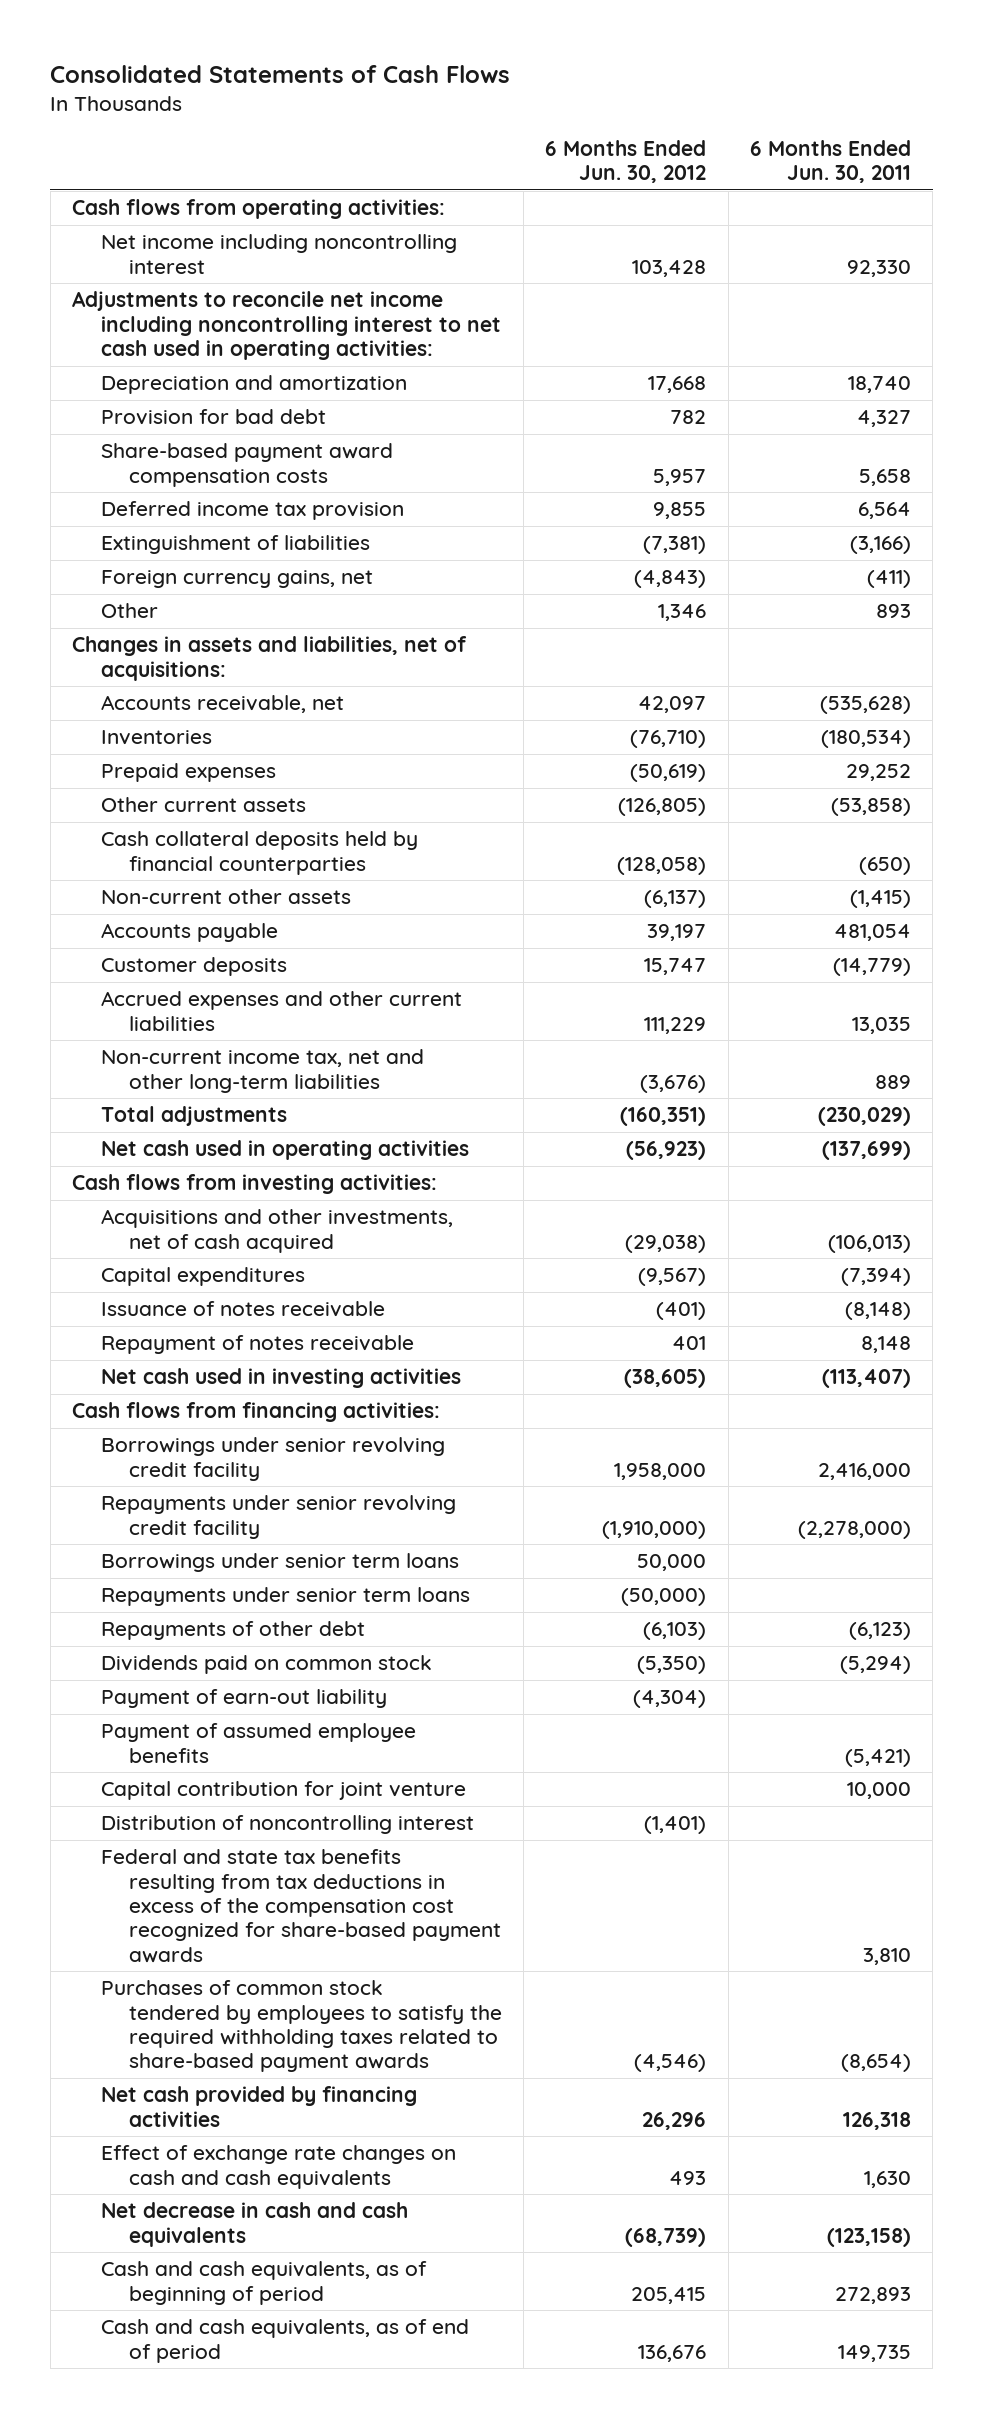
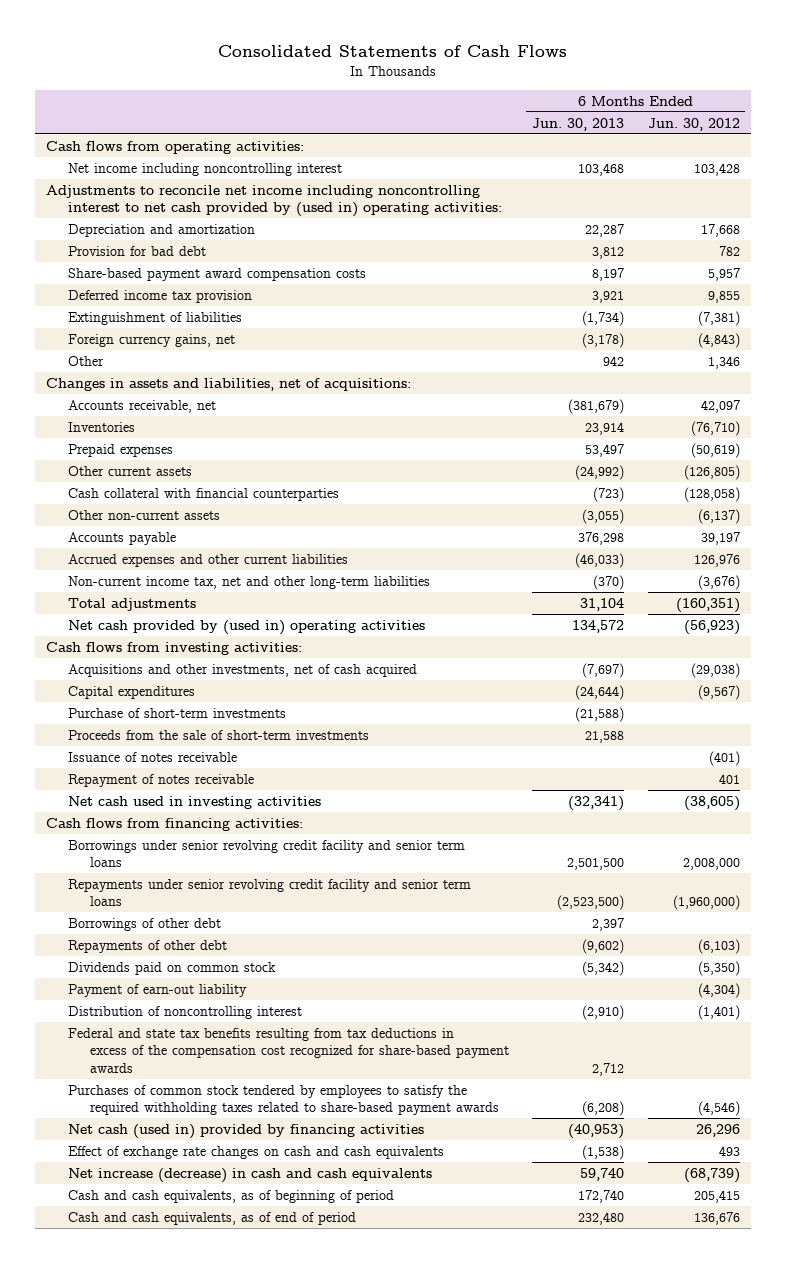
[750,139,912,184] 6 Months Ended Jun. 30, 2011 -> none
none -> [532,117,625,131] Jun. 30, 2013
[72,291,501,361] Adjustments to reconcile net income including noncontrolling interest to net cash used in operating activities: -> [46,184,503,218] Adjustments to reconcile net income including noncontrolling interest to net cash provided by (used in) operating activities:
[100,831,418,875] Cash collateral deposits held by financial counterparties -> [68,487,340,501] Cash collateral with financial counterparties
[100,889,351,905] Non-current other assets -> [68,509,221,520] Other non-current assets
[100,957,287,977] Customer deposits -> none
[644,1016,707,1034] 111,229 -> [693,553,740,567] 126,976
[100,1140,469,1161] Net cash used in operating activities -> [68,619,426,635] Net cash provided by (used in) operating activities
none -> [68,707,287,718] Purchase of short-term investments
none -> [68,729,370,740] Proceeds from the sale of short-term investments
[100,1553,459,1573] Borrowings under senior term loans -> none
[100,1587,470,1607] Repayments under senior term loans -> none
[100,1437,445,1481] Borrowings under senior revolving credit facility -> [68,839,466,868] Borrowings under senior revolving credit facility and senior term loans
[614,1462,707,1480] 1,958,000 -> [682,858,740,871] 2,008,000
[100,1495,456,1539] Repayments under senior revolving credit facility -> [68,878,472,907] Repayments under senior revolving credit facility and senior term loans
[602,1520,707,1539] (1,910,000) -> [672,895,740,911] (1,960,000)
none -> [68,917,222,931] Borrowings of other debt
[100,1723,416,1763] Payment of assumed employee benefits -> none
[100,1781,466,1801] Capital contribution for joint venture -> none
[100,2086,417,2127] Net cash provided by financing activities -> [68,1123,425,1139] Net cash (used in) provided by financing activities
[100,2202,408,2247] Net decrease in cash and cash equivalents -> [68,1167,433,1183] Net increase (decrease) in cash and cash equivalents

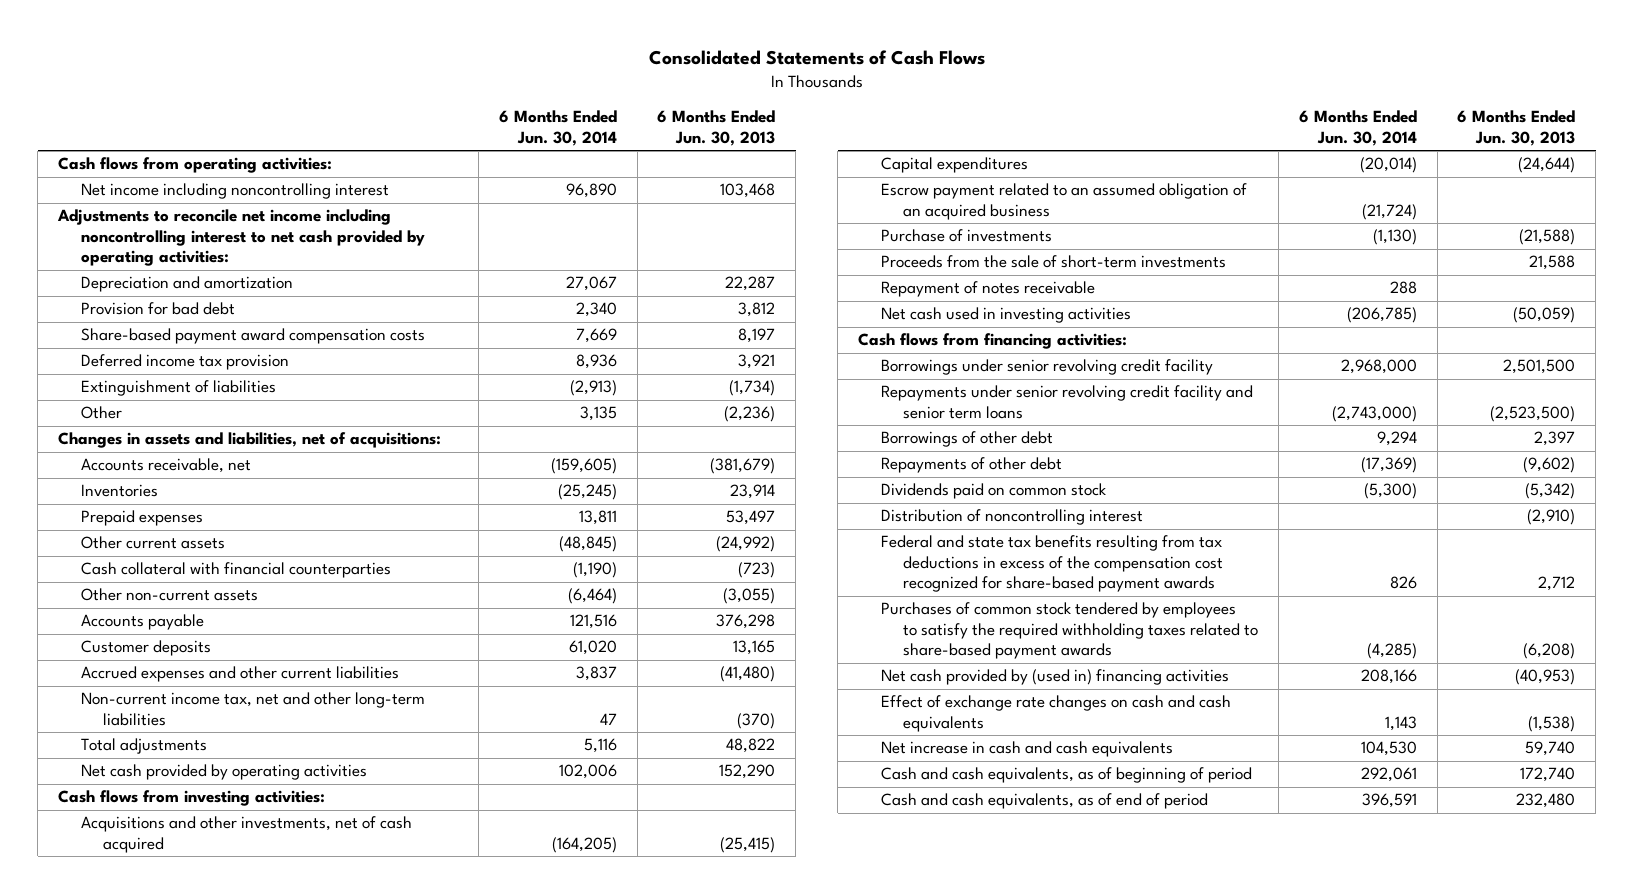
[647,117,740,131] Jun. 30, 2012 -> none
none -> [498,110,617,146] 6 Months Ended Jun. 30, 2014
[46,184,503,218] Adjustments to reconcile net income including noncontrolling interest to net cash provided by (used in) operating activities: -> [57,209,425,267] Adjustments to reconcile net income including noncontrolling interest to net cash provided by operating activities:
[68,333,236,347] Foreign currency gains, net -> none
[603,355,625,366] 942 -> [724,406,776,423] (2,236)
none -> [80,640,211,657] Customer deposits
[575,552,625,568] (46,033) -> [720,666,776,683] (41,480)
[580,597,625,611] 31,104 -> [726,738,776,754] 48,822
[68,619,426,635] Net cash provided by (used in) operating activities -> [80,764,367,781] Net cash provided by operating activities
[572,619,625,633] 134,572 -> [719,764,776,780] 152,290
[582,662,625,678] (7,697) -> [720,836,776,853] (25,415)
none -> [880,183,1247,220] Escrow payment related to an assumed obligation of an acquired business
[68,707,287,718] Purchase of short-term investments -> [880,229,1052,243] Purchase of investments
[68,751,238,762] Issuance of notes receivable -> none
[568,795,625,811] (32,341) -> [1513,307,1576,324] (50,059)
[68,839,466,868] Borrowings under senior revolving credit facility and senior term loans -> [880,359,1213,376] Borrowings under senior revolving credit facility
[68,983,248,997] Payment of earn-out liability -> none
[68,1123,425,1139] Net cash (used in) provided by financing activities -> [880,669,1229,686] Net cash provided by (used in) financing activities
[68,1167,433,1183] Net increase (decrease) in cash and cash equivalents -> [880,741,1173,758] Net increase in cash and cash equivalents

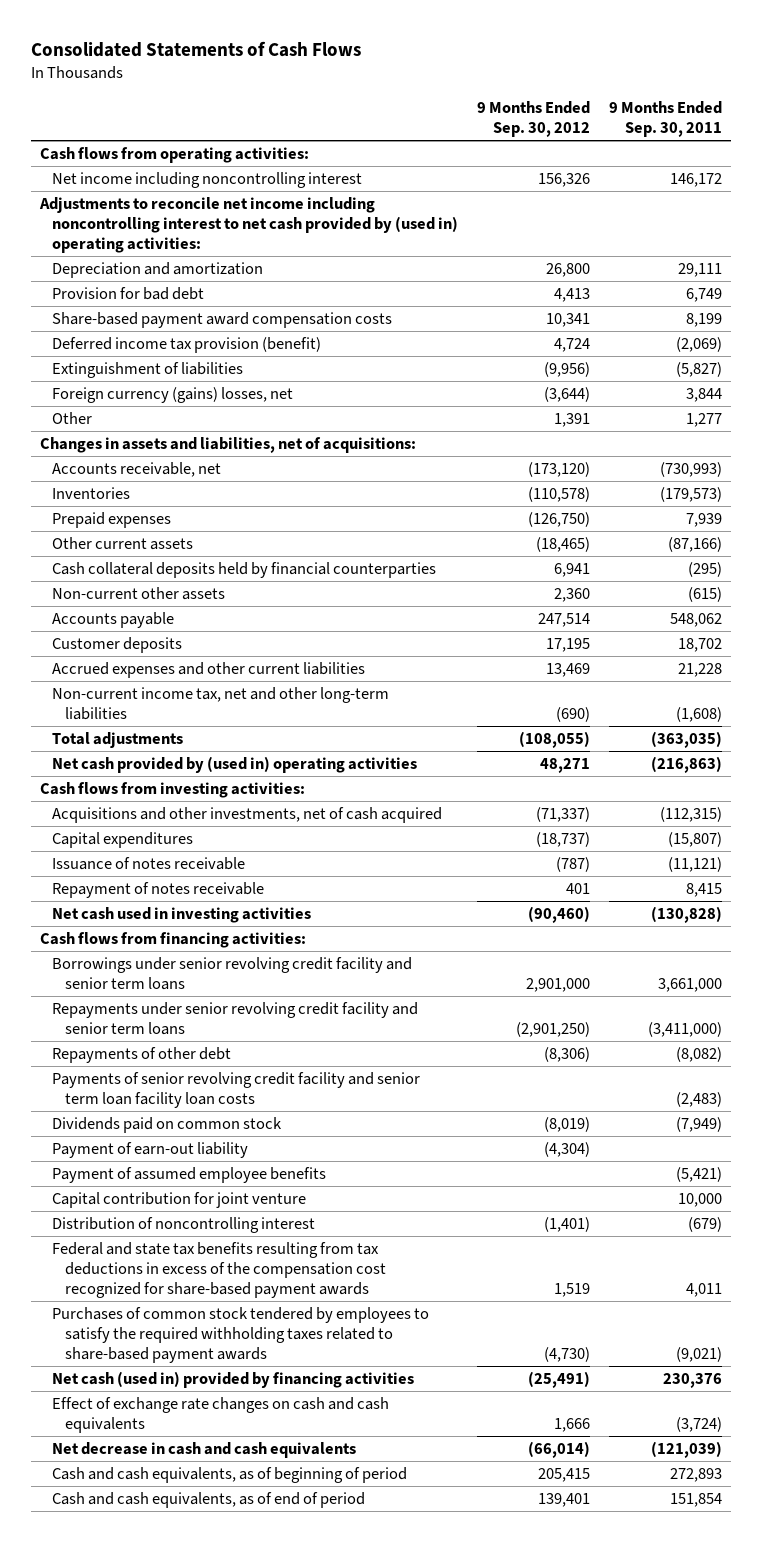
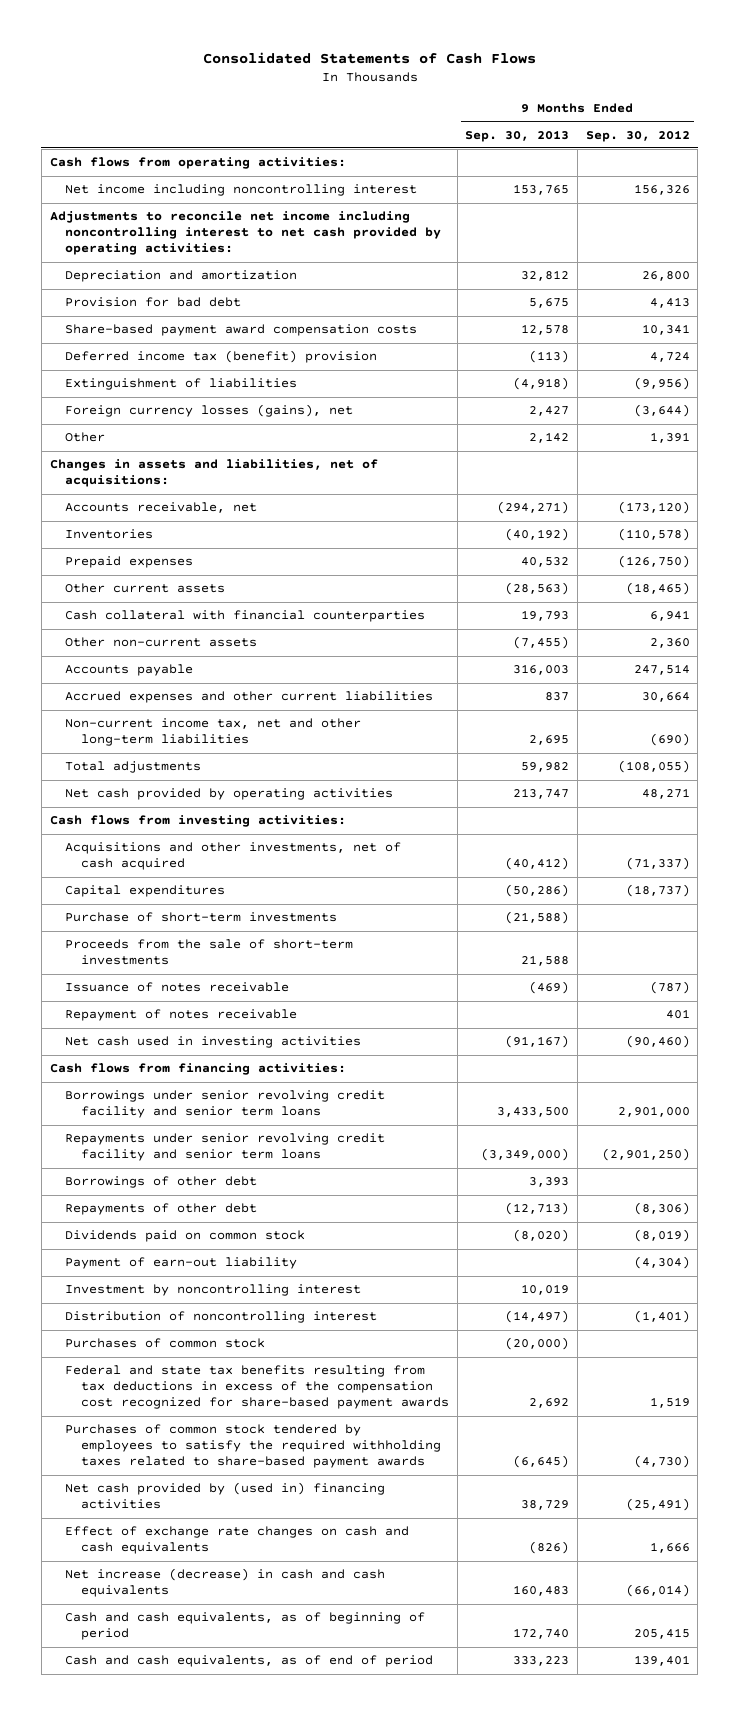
[608,100,722,137] 9 Months Ended Sep. 30, 2011 -> none
none -> [465,129,570,142] Sep. 30, 2013
[39,197,459,254] Adjustments to reconcile net income including noncontrolling interest to net cash provided by (used in) operating activities: -> [49,211,442,256] Adjustments to reconcile net income including noncontrolling interest to net cash provided by operating activities:
[52,337,322,354] Deferred income tax provision (benefit) -> [65,350,378,364] Deferred income tax (benefit) provision
[52,387,294,404] Foreign currency (gains) losses, net -> [65,404,354,418] Foreign currency losses (gains), net
[52,562,437,579] Cash collateral deposits held by financial counterparties -> [65,610,426,623] Cash collateral with financial counterparties
[52,587,226,601] Non-current other assets -> [65,637,258,648] Other non-current assets
[52,637,183,654] Customer deposits -> none
[546,663,591,678] 13,469 -> [641,692,690,703] 30,664
[52,756,418,774] Net cash provided by (used in) operating activities -> [65,788,394,801] Net cash provided by operating activities
none -> [65,912,338,923] Purchase of short-term investments
none -> [65,939,354,966] Proceeds from the sale of short-term investments
none -> [65,1176,258,1189] Borrowings of other debt
[52,1072,421,1109] Payments of senior revolving credit facility and senior term loan facility loan costs -> none
[52,1167,327,1184] Payment of assumed employee benefits -> none
[52,1192,307,1209] Capital contribution for joint venture -> [65,1284,362,1297] Investment by noncontrolling interest
none -> [65,1338,266,1349] Purchases of common stock
[52,1371,415,1389] Net cash (used in) provided by financing activities -> [65,1482,386,1510] Net cash provided by (used in) financing activities
[52,1442,357,1459] Net decrease in cash and cash equivalents -> [65,1568,386,1598] Net increase (decrease) in cash and cash equivalents

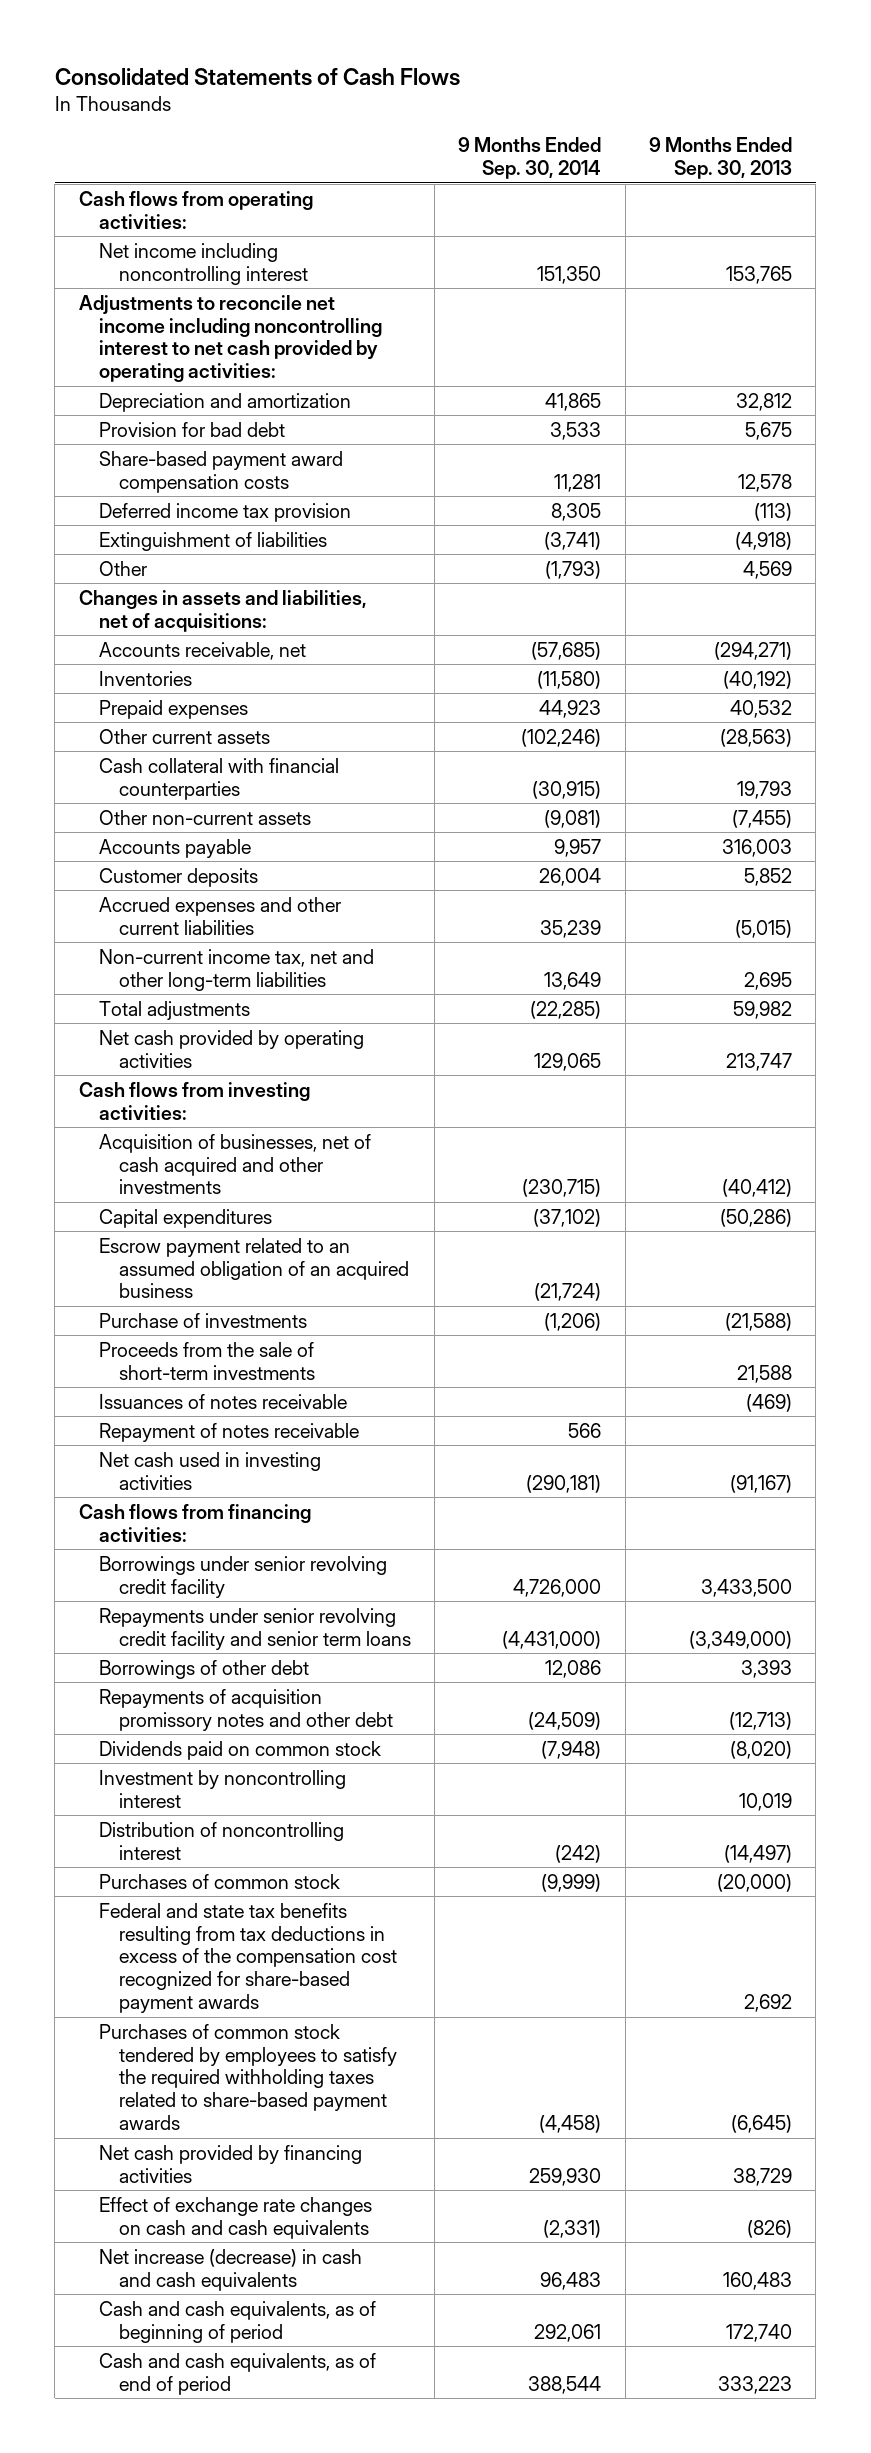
[585,129,690,142] Sep. 30, 2012 -> none
none -> [458,137,602,180] 9 Months Ended Sep. 30, 2014
[65,350,378,364] Deferred income tax (benefit) provision -> [98,502,351,522] Deferred income tax provision
[65,404,354,418] Foreign currency losses (gains), net -> none
[529,432,570,444] 2,142 -> [742,560,792,579] 4,569
none -> [98,867,258,887] Customer deposits
[545,692,570,702] 837 -> [734,919,792,938] (5,015)
[65,842,402,871] Acquisitions and other investments, net of cash acquired -> [98,1133,371,1195] Acquisition of businesses, net of cash acquired and other investments
none -> [98,1237,409,1299] Escrow payment related to an assumed obligation of an acquired business
[65,912,338,923] Purchase of short-term investments -> [98,1312,307,1328] Purchase of investments
[65,982,290,993] Issuance of notes receivable -> [98,1393,347,1409] Issuances of notes receivable
[65,1090,386,1119] Borrowings under senior revolving credit facility and senior term loans -> [98,1555,387,1598] Borrowings under senior revolving credit facility
[65,1203,258,1216] Repayments of other debt -> [98,1688,393,1731] Repayments of acquisition promissory notes and other debt
[65,1257,298,1270] Payment of earn-out liability -> none
[65,1482,386,1510] Net cash provided by (used in) financing activities -> [98,2144,362,2183] Net cash provided by financing activities

